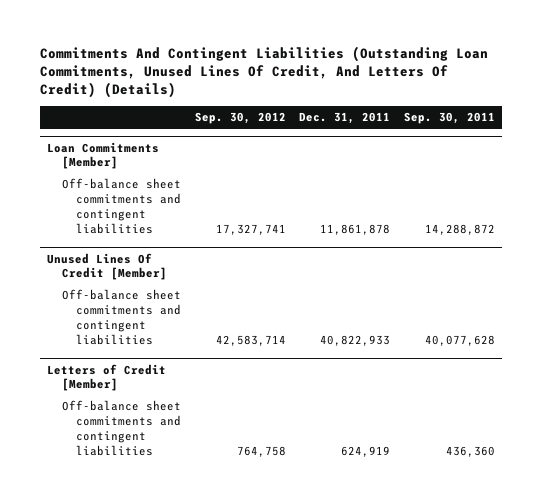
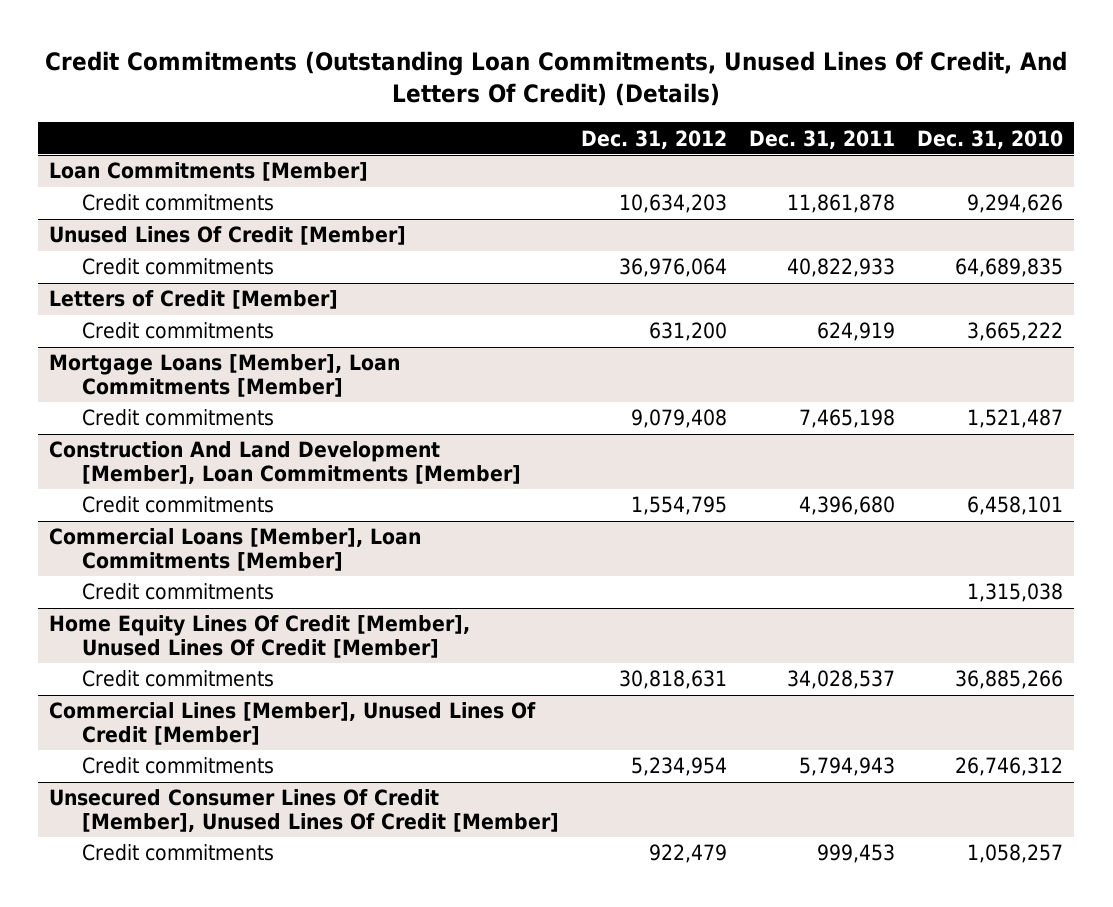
[40,46,489,99] Commitments And Contingent Liabilities (Outstanding Loan Commitments, Unused Lines Of Credit, And Letters Of Credit) (Details) -> [45,50,1068,106] Credit Commitments (Outstanding Loan Commitments, Unused Lines Of Credit, And Letters Of Credit) (Details)
[194,112,286,125] Sep. 30, 2012 -> none
[403,112,495,125] Sep. 30, 2011 -> none
none -> [580,129,727,149] Dec. 31, 2012
none -> [917,129,1064,149] Dec. 31, 2010
[61,178,182,234] Off-balance sheet commitments and contingent liabilities -> [81,194,274,212] Credit commitments
[61,289,182,345] Off-balance sheet commitments and contingent liabilities -> [81,258,274,276] Credit commitments
[61,400,182,456] Off-balance sheet commitments and contingent liabilities -> [81,322,274,340] Credit commitments
none -> [49,354,401,398] Mortgage Loans [Member], Loan Commitments [Member]
none -> [81,409,274,427] Credit commitments
none -> [49,441,521,485] Construction And Land Development [Member], Loan Commitments [Member]
none -> [81,496,274,514] Credit commitments
none -> [49,528,422,572] Commercial Loans [Member], Loan Commitments [Member]
none -> [81,583,274,601] Credit commitments
none -> [49,615,471,659] Home Equity Lines Of Credit [Member], Unused Lines Of Credit [Member]
none -> [81,670,274,688] Credit commitments
none -> [49,702,537,746] Commercial Lines [Member], Unused Lines Of Credit [Member]
none -> [81,757,274,775] Credit commitments
none -> [49,789,559,833] Unsecured Consumer Lines Of Credit [Member], Unused Lines Of Credit [Member]
none -> [81,844,274,862] Credit commitments

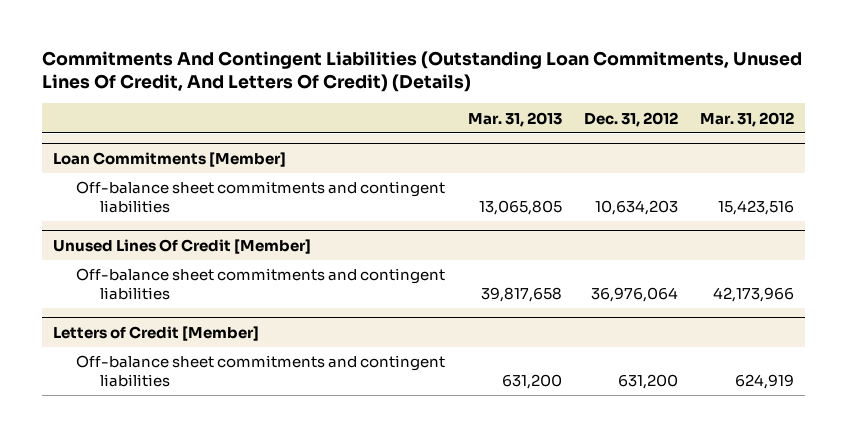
[45,50,1068,106] Credit Commitments (Outstanding Loan Commitments, Unused Lines Of Credit, And Letters Of Credit) (Details) -> [41,50,802,93] Commitments And Contingent Liabilities (Outstanding Loan Commitments, Unused Lines Of Credit, And Letters Of Credit) (Details)
[749,129,896,149] Dec. 31, 2011 -> none
[917,129,1064,149] Dec. 31, 2010 -> none
none -> [467,111,562,127] Mar. 31, 2013
none -> [699,111,794,127] Mar. 31, 2012
[81,194,274,212] Credit commitments -> [76,181,446,213] Off-balance sheet commitments and contingent liabilities
[81,258,274,276] Credit commitments -> [76,268,446,300] Off-balance sheet commitments and contingent liabilities
[49,354,401,398] Mortgage Loans [Member], Loan Commitments [Member] -> none
[81,409,274,427] Credit commitments -> none
[49,441,521,485] Construction And Land Development [Member], Loan Commitments [Member] -> none
[81,496,274,514] Credit commitments -> none
[49,528,422,572] Commercial Loans [Member], Loan Commitments [Member] -> none
[81,583,274,601] Credit commitments -> none
[49,615,471,659] Home Equity Lines Of Credit [Member], Unused Lines Of Credit [Member] -> none
[81,670,274,688] Credit commitments -> none
[49,702,537,746] Commercial Lines [Member], Unused Lines Of Credit [Member] -> none
[81,757,274,775] Credit commitments -> none
[49,789,559,833] Unsecured Consumer Lines Of Credit [Member], Unused Lines Of Credit [Member] -> none
[81,844,274,862] Credit commitments -> none
[81,322,274,340] Credit commitments -> [76,355,446,387] Off-balance sheet commitments and contingent liabilities

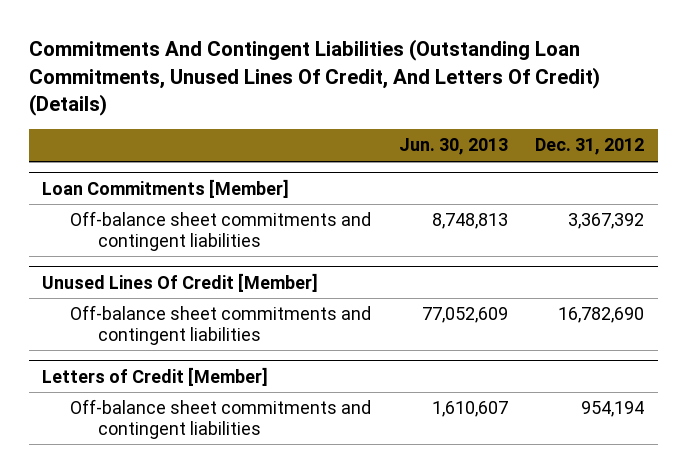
[467,111,562,127] Mar. 31, 2013 -> none
[699,111,794,127] Mar. 31, 2012 -> none
none -> [398,138,508,156] Jun. 30, 2013
[594,199,678,215] 10,634,203 -> [568,213,645,230] 3,367,392
[590,286,678,302] 36,976,064 -> [558,307,645,324] 16,782,690
[617,373,678,389] 631,200 -> [581,401,645,418] 954,194

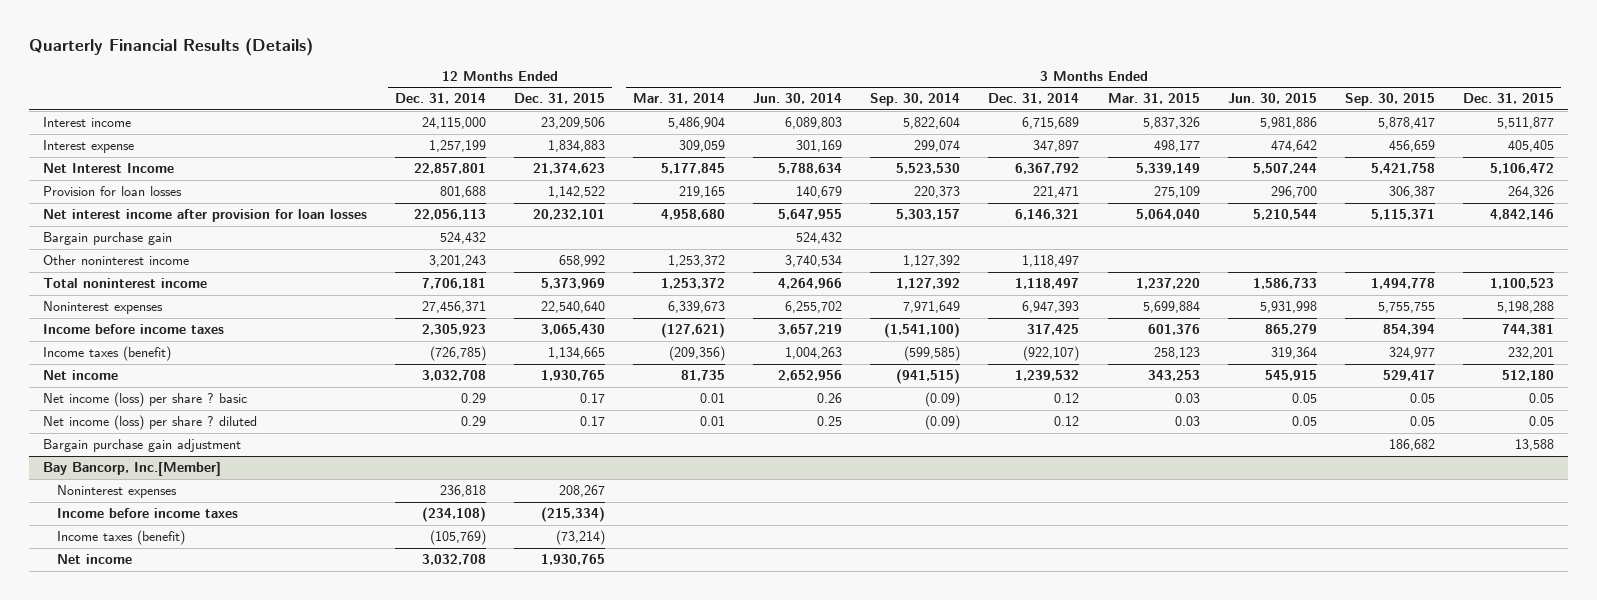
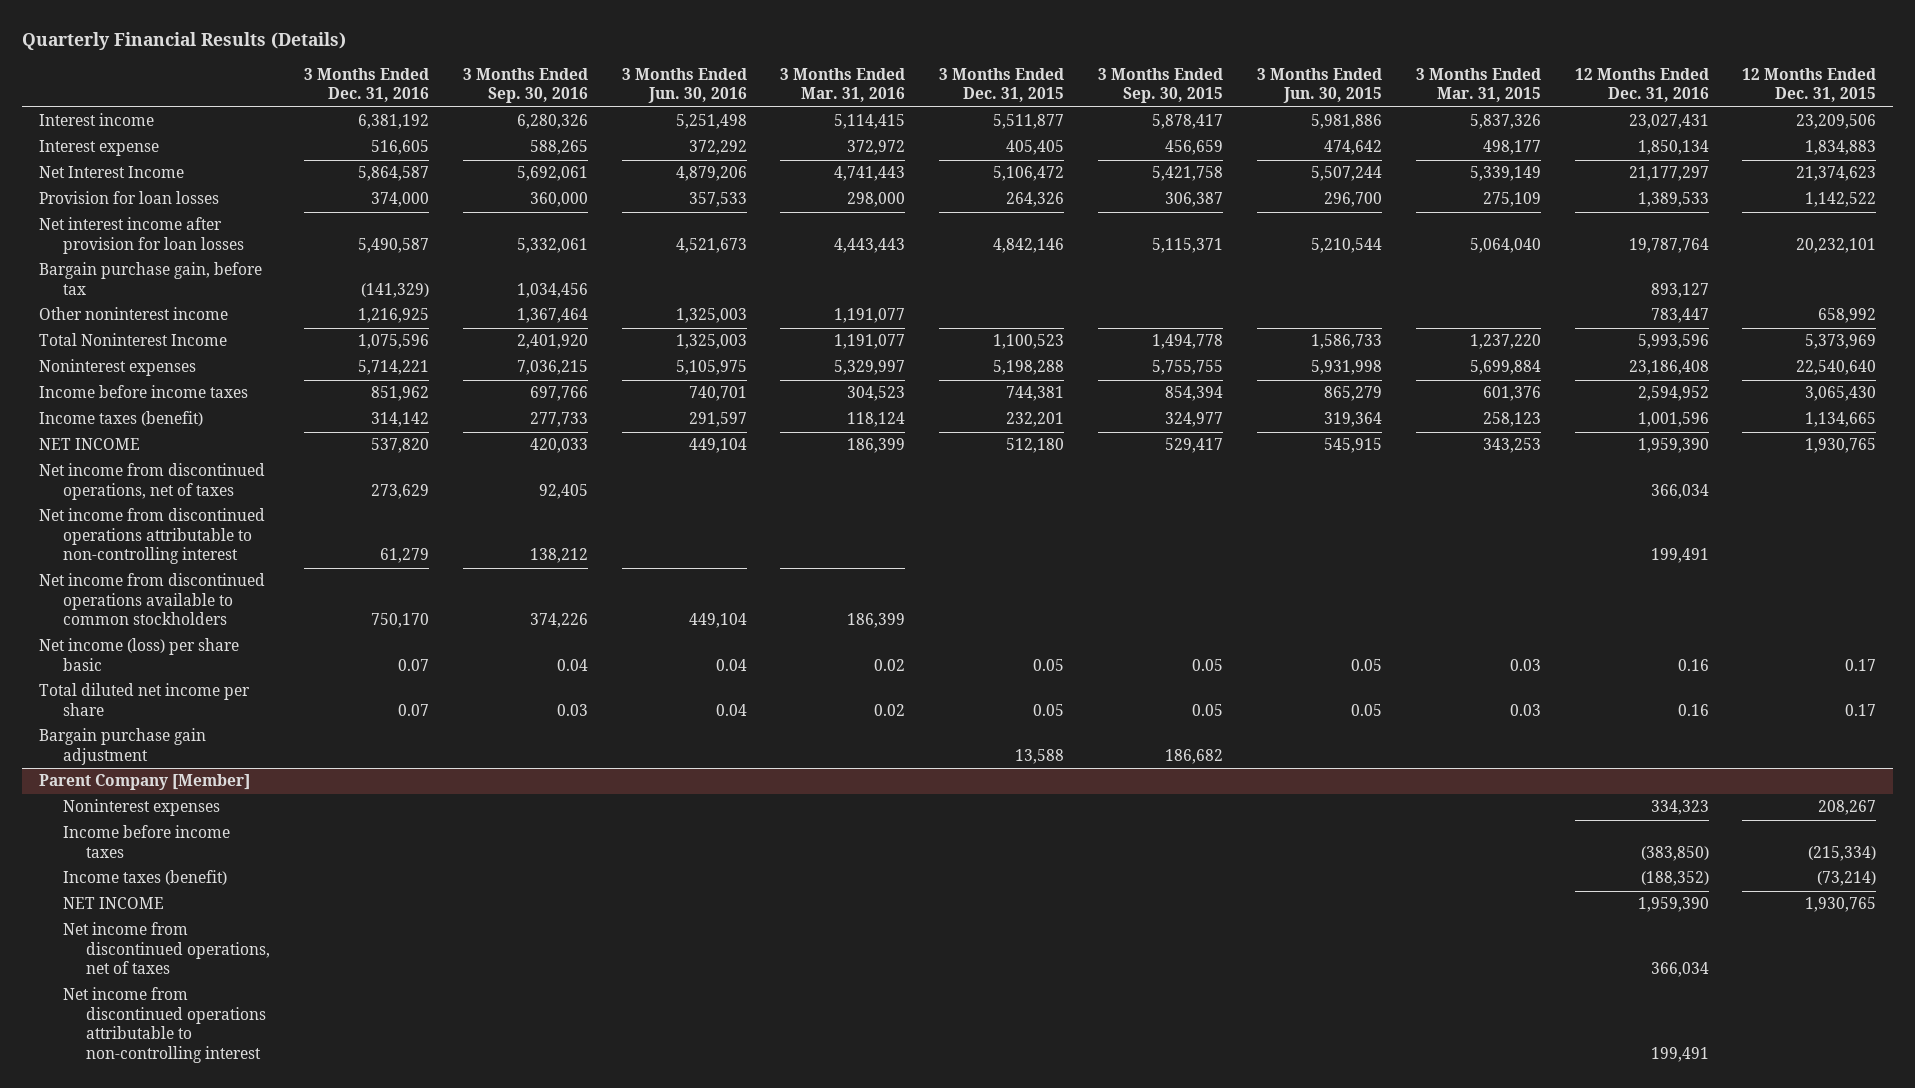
[394,93,486,105] Dec. 31, 2014 -> none
[633,93,726,105] Mar. 31, 2014 -> none
[753,93,843,105] Jun. 30, 2014 -> none
[870,93,961,107] Sep. 30, 2014 -> none
[988,93,1080,105] Dec. 31, 2014 -> none
none -> [303,68,429,103] 3 Months Ended Dec. 31, 2016
none -> [462,68,588,104] 3 Months Ended Sep. 30, 2016
none -> [621,68,747,104] 3 Months Ended Jun. 30, 2016
none -> [780,68,906,103] 3 Months Ended Mar. 31, 2016
none -> [1574,68,1709,103] 12 Months Ended Dec. 31, 2016
[42,232,172,246] Bargain purchase gain -> [39,262,263,295] Bargain purchase gain, before tax
[42,278,207,289] Total noninterest income -> [39,333,228,347] Total Noninterest Income
[42,370,118,381] Net income -> [39,438,141,451] NET INCOME
none -> [39,463,266,500] Net income from discontinued operations, net of taxes
none -> [39,508,266,565] Net income from discontinued operations attributable to non-controlling interest
none -> [39,573,266,626] Net income from discontinued operations available to common stockholders
[42,392,247,408] Net income (loss) per share ? basic -> [39,638,240,671] Net income (loss) per share basic
[42,415,257,431] Net income (loss) per share ? diluted -> [39,683,251,716] Total diluted net income per share
[42,462,221,477] Bay Bancorp, Inc.[Member] -> [39,774,251,791] Parent Company [Member]
[56,554,132,565] Net income -> [62,897,164,910] NET INCOME
none -> [62,922,271,975] Net income from discontinued operations, net of taxes
none -> [62,987,267,1063] Net income from discontinued operations attributable to non-controlling interest

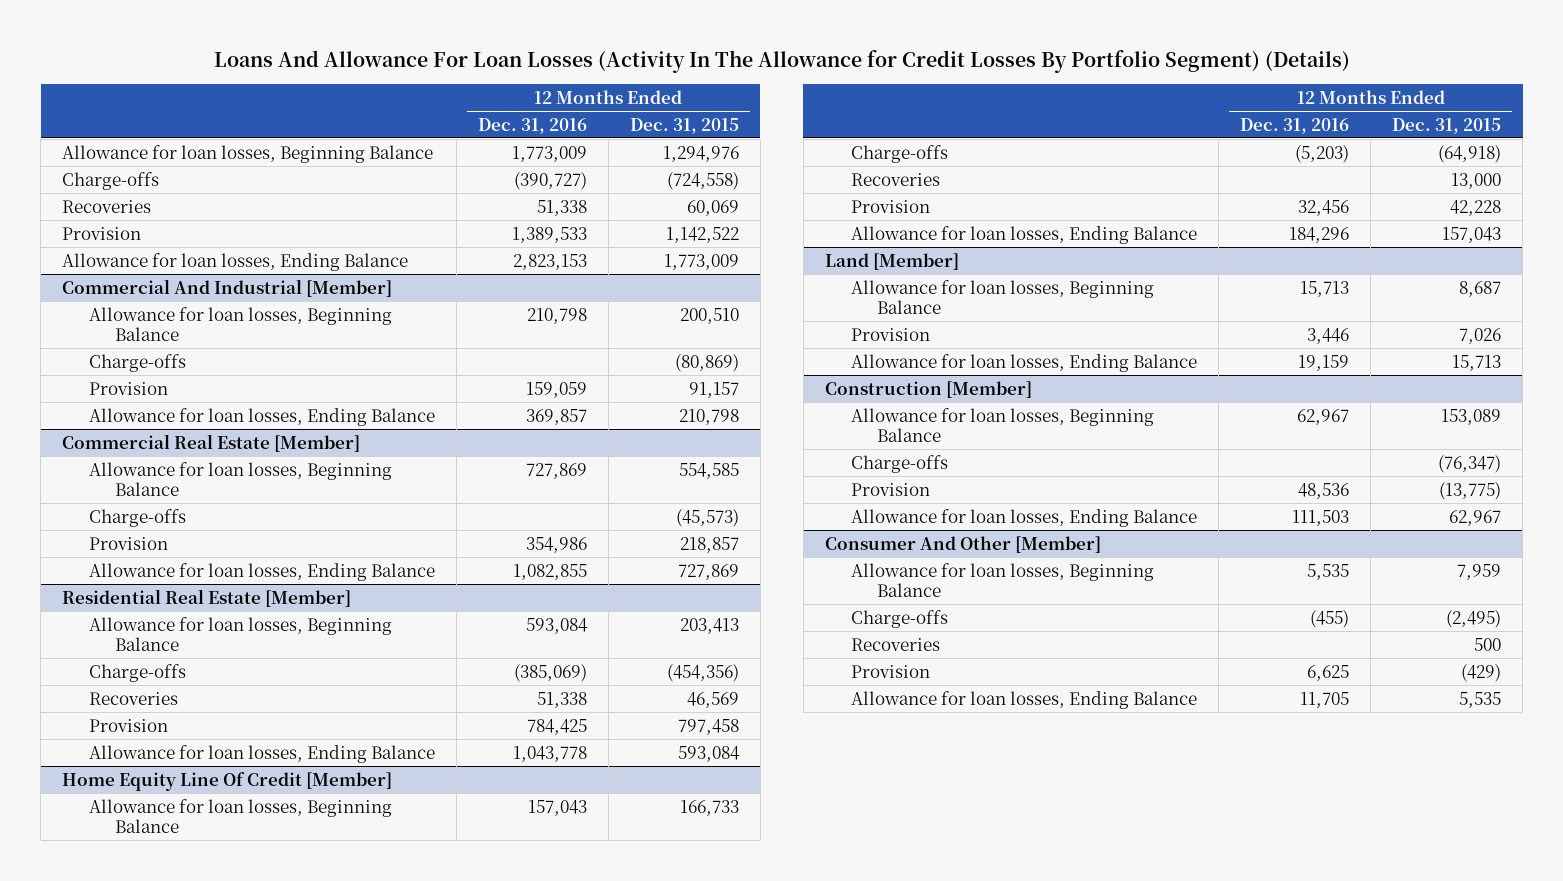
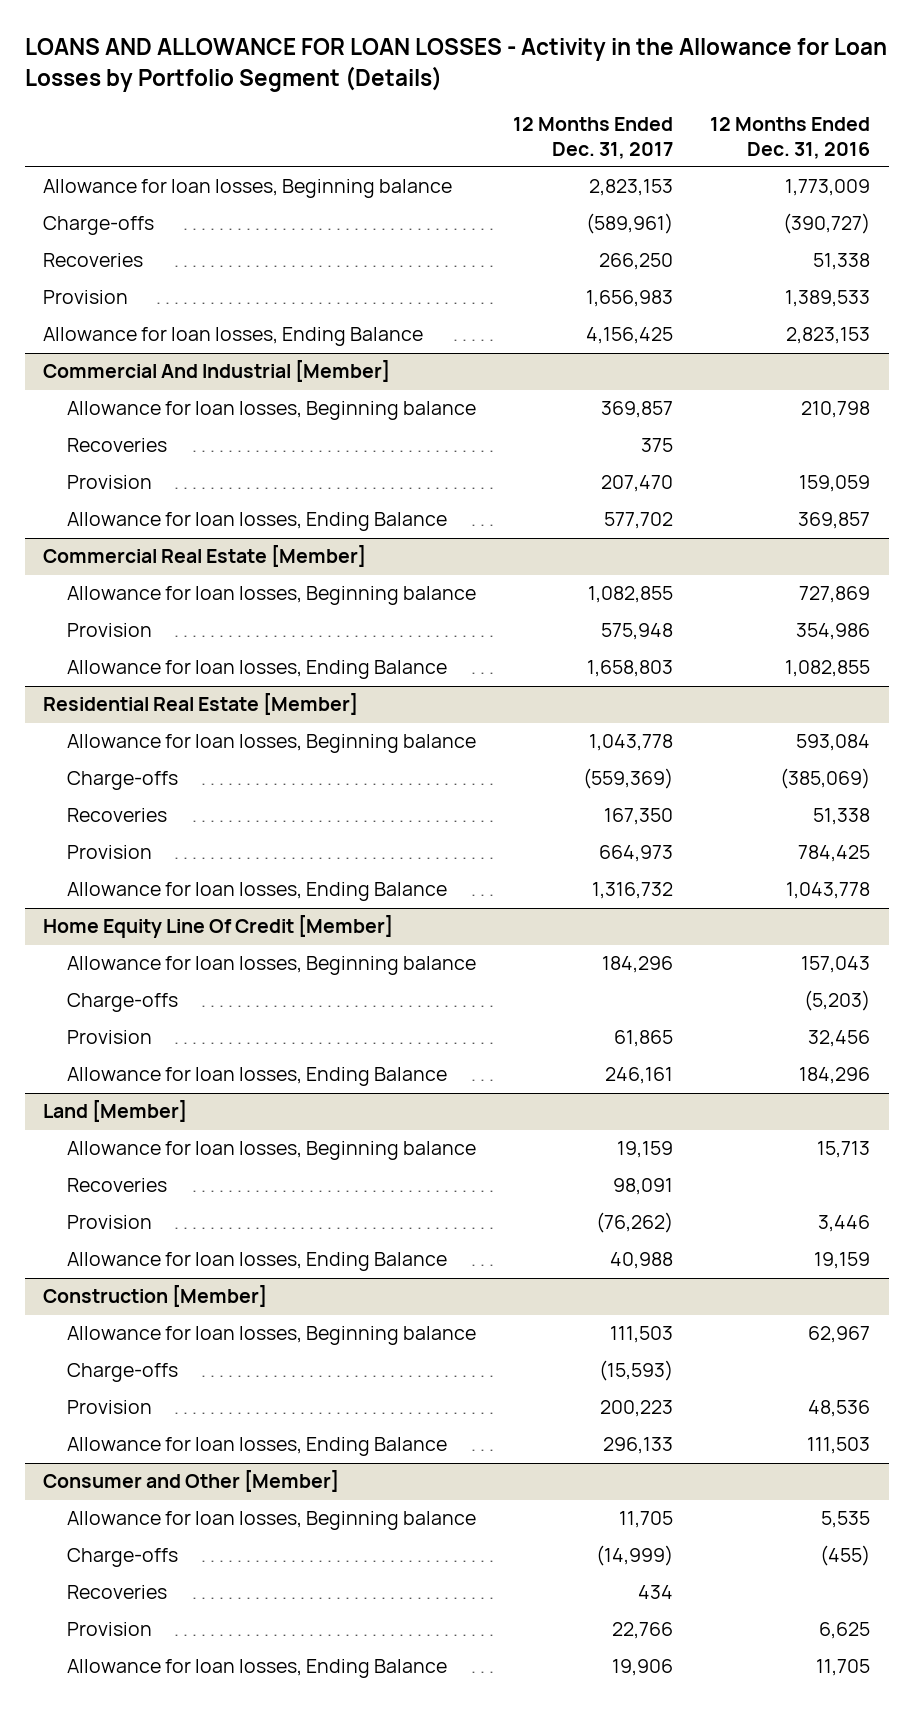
[213,50,1350,74] Loans And Allowance For Loan Losses (Activity In The Allowance for Credit Losses By Portfolio Segment) (Details) -> [24,38,887,92] LOANS AND ALLOWANCE FOR LOAN LOSSES - Activity in the Allowance for Loan Losses by Portfolio Segment (Details)
[629,117,739,134] Dec. 31, 2015 -> none
none -> [513,116,674,159] 12 Months Ended Dec. 31, 2017
[62,144,434,163] Allowance for loan losses, Beginning Balance -> [43,179,453,199] Allowance for loan losses, Beginning balance
[88,353,186,372] Charge-offs -> none
[88,306,392,341] Allowance for loan losses, Beginning Balance -> [66,401,476,421] Allowance for loan losses, Beginning balance
none -> [66,438,167,453] Recoveries
[88,508,186,527] Charge-offs -> none
[88,461,392,496] Allowance for loan losses, Beginning Balance -> [66,586,476,606] Allowance for loan losses, Beginning balance
[88,616,392,651] Allowance for loan losses, Beginning Balance -> [66,734,476,754] Allowance for loan losses, Beginning balance
[88,798,392,833] Allowance for loan losses, Beginning Balance -> [66,956,476,976] Allowance for loan losses, Beginning balance
[850,172,940,186] Recoveries -> none
[850,279,1154,314] Allowance for loan losses, Beginning Balance -> [66,1141,476,1161] Allowance for loan losses, Beginning balance
none -> [66,1178,167,1193] Recoveries
[850,407,1154,442] Allowance for loan losses, Beginning Balance -> [66,1326,476,1346] Allowance for loan losses, Beginning balance
[824,535,1101,553] Consumer And Other [Member] -> [43,1470,340,1493] Consumer and Other [Member]
[850,562,1154,597] Allowance for loan losses, Beginning Balance -> [66,1511,476,1531] Allowance for loan losses, Beginning balance

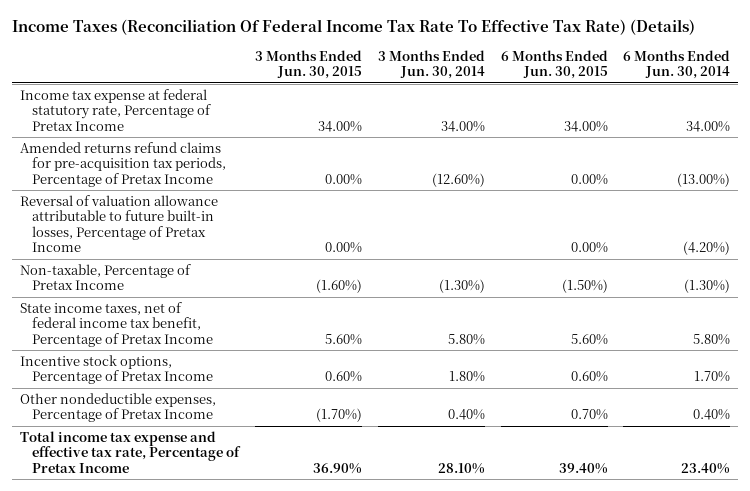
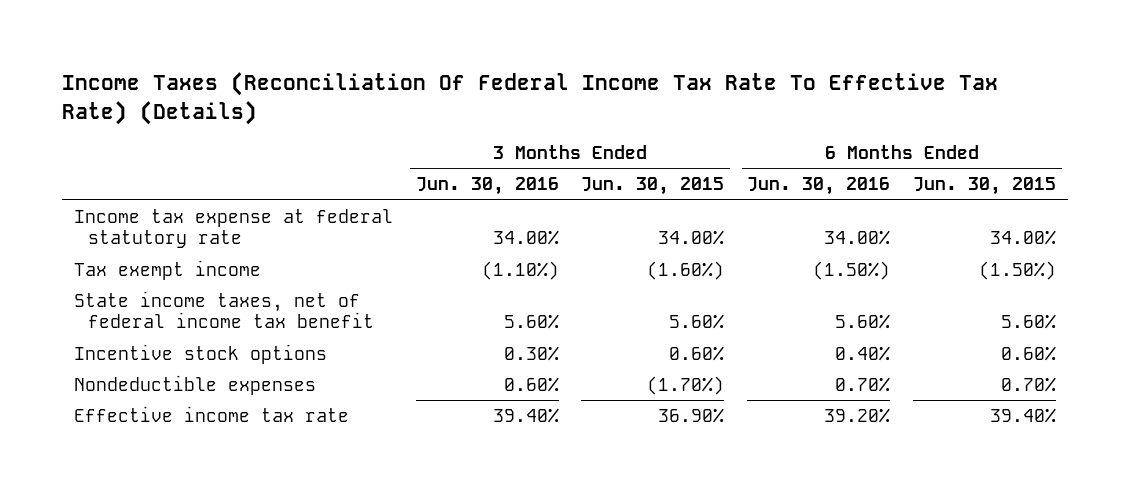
[377,49,485,79] 3 Months Ended Jun. 30, 2014 -> none
[623,49,731,79] 6 Months Ended Jun. 30, 2014 -> none
none -> [415,177,559,196] Jun. 30, 2016
none -> [747,177,891,196] Jun. 30, 2016
[19,142,226,187] Amended returns refund claims for pre-acquisition tax periods, Percentage of Pretax Income -> none
[19,195,218,252] Reversal of valuation allowance attributable to future built-in losses, Percentage of Pretax Income -> none
[19,89,211,131] Income tax expense at federal statutory rate, Percentage of Pretax Income -> [73,209,393,249] Income tax expense at federal statutory rate
[19,264,191,291] Non-taxable, Percentage of Pretax Income -> [73,260,261,281] Tax exempt income
[19,302,213,347] State income taxes, net of federal income tax benefit, Percentage of Pretax Income -> [73,291,374,329] State income taxes, net of federal income tax benefit
[19,355,213,385] Incentive stock options, Percentage of Pretax Income -> [73,344,327,365] Incentive stock options
[19,393,216,423] Other nondeductible expenses, Percentage of Pretax Income -> [73,375,316,396] Nondeductible expenses
[19,431,241,473] Total income tax expense and effective tax rate, Percentage of Pretax Income -> [73,406,349,423] Effective income tax rate

